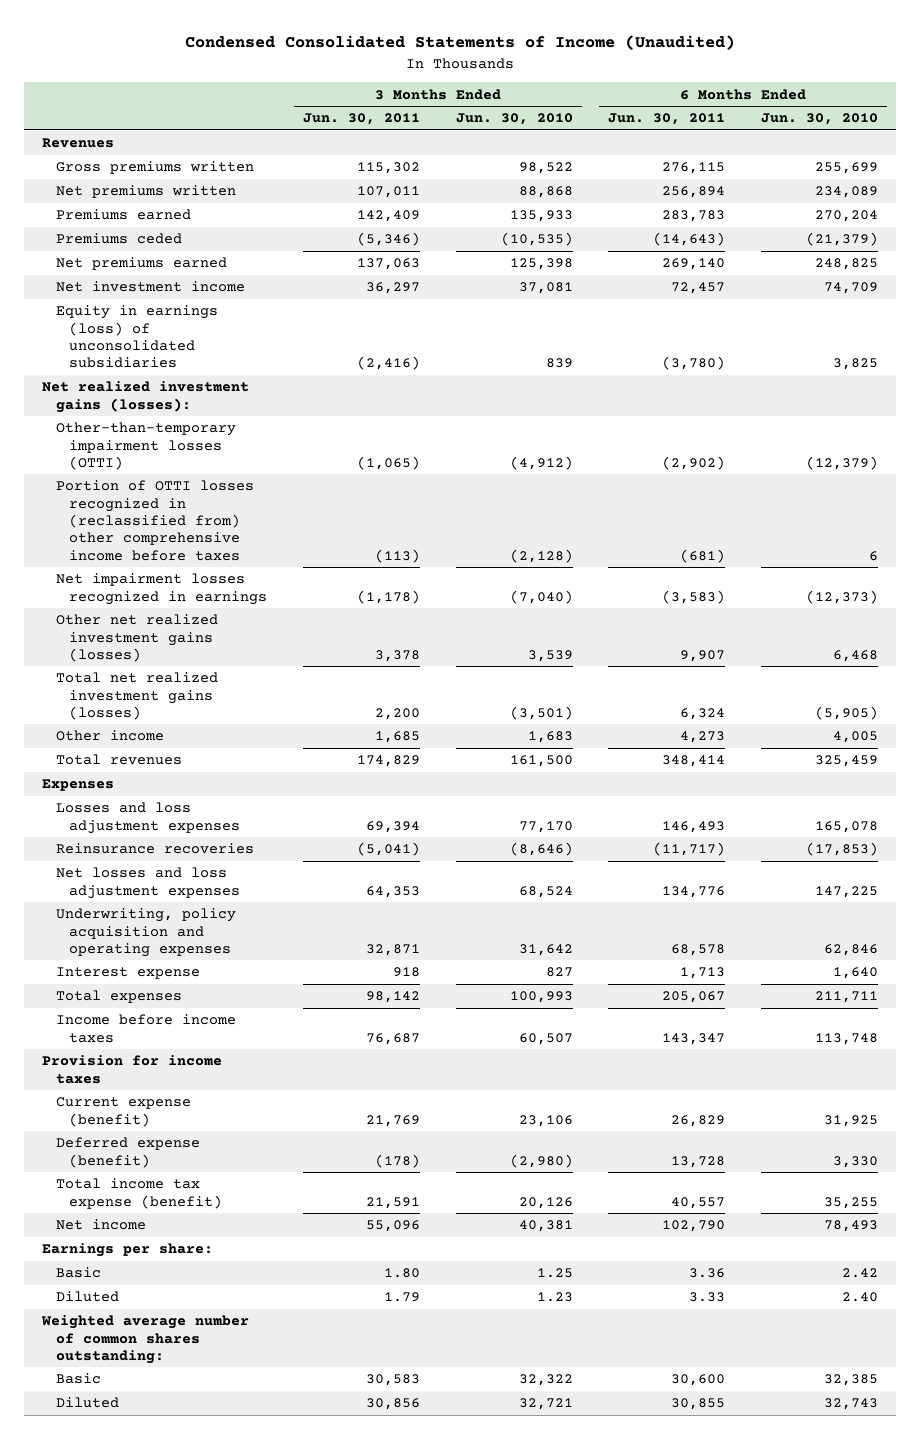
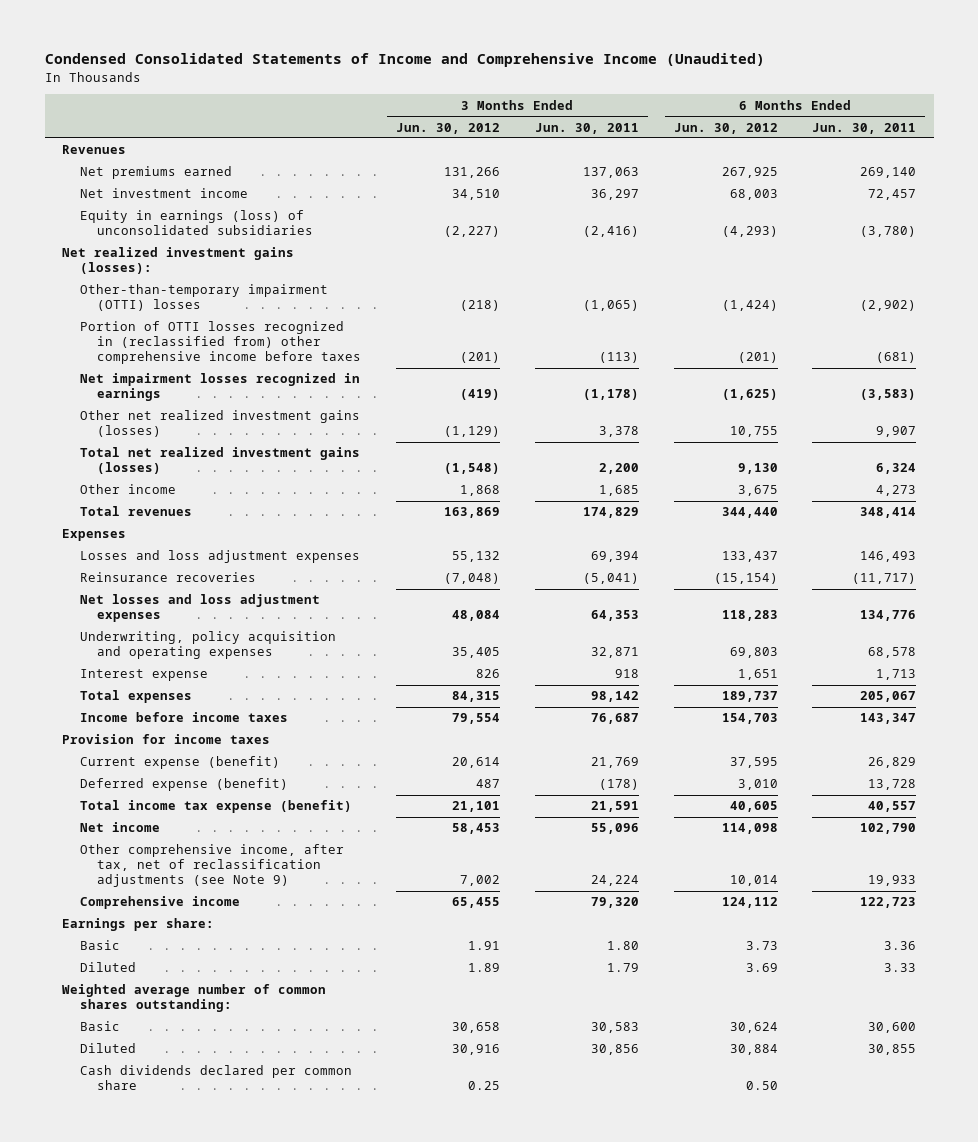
[185,35,736,51] Condensed Consolidated Statements of Income (Unaudited) -> [44,53,765,68] Condensed Consolidated Statements of Income and Comprehensive Income (Unaudited)
[455,113,573,126] Jun. 30, 2010 -> none
[761,113,879,126] Jun. 30, 2010 -> none
none -> [396,122,501,134] Jun. 30, 2012
none -> [673,122,778,134] Jun. 30, 2012
[55,161,254,175] Gross premiums written -> none
[55,185,236,199] Net premiums written -> none
[55,209,191,221] Premiums earned -> none
[55,233,182,245] Premiums ceded -> none
[55,422,236,471] Other-than-temporary impairment losses (OTTI) -> [79,284,328,312] Other-than-temporary impairment (OTTI) losses
none -> [79,844,344,888] Other comprehensive income, after tax, net of reclassification adjustments (see Note 9)
none -> [79,896,240,910] Comprehensive income
none -> [79,1065,352,1091] Cash dividends declared per common share

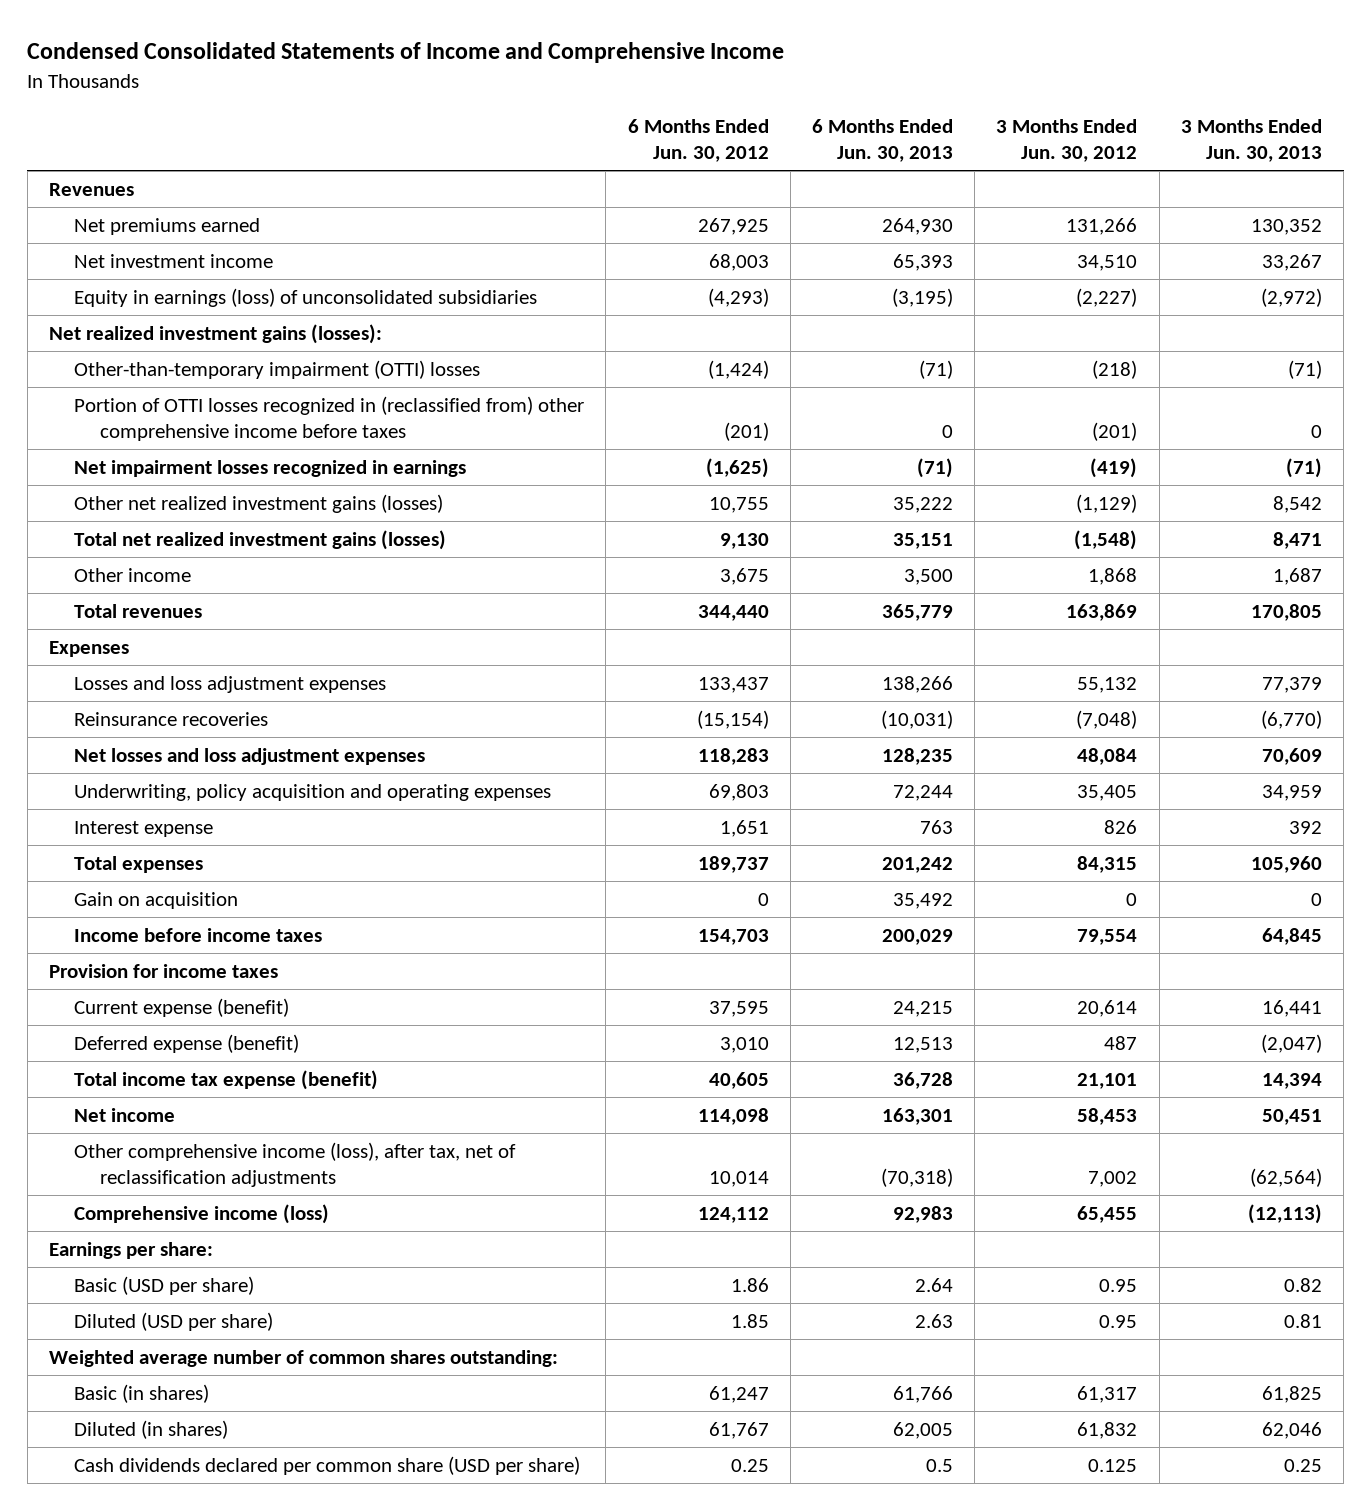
[44,53,765,68] Condensed Consolidated Statements of Income and Comprehensive Income (Unaudited) -> [27,42,785,64] Condensed Consolidated Statements of Income and Comprehensive Income
[534,122,639,134] Jun. 30, 2011 -> none
[812,122,917,134] Jun. 30, 2011 -> none
none -> [812,119,954,163] 6 Months Ended Jun. 30, 2013
none -> [1180,119,1322,163] 3 Months Ended Jun. 30, 2013
none -> [74,891,239,909] Gain on acquisition
[79,844,344,888] Other comprehensive income, after tax, net of reclassification adjustments (see Note 9) -> [74,1141,517,1187] Other comprehensive income (loss), after tax, net of reclassification adjustments
[79,896,240,910] Comprehensive income -> [74,1203,330,1224] Comprehensive income (loss)
[79,940,120,951] Basic -> [74,1275,255,1295] Basic (USD per share)
[468,941,501,951] 1.91 -> [1099,1278,1138,1292] 0.95
[745,941,778,951] 3.73 -> [730,1277,769,1292] 1.86
[79,962,136,973] Diluted -> [74,1311,274,1331] Diluted (USD per share)
[468,963,501,973] 1.89 -> [1099,1314,1138,1328] 0.95
[745,963,778,973] 3.69 -> [730,1313,769,1328] 1.85
[79,1021,120,1032] Basic -> [74,1383,210,1403] Basic (in shares)
[452,1022,501,1034] 30,658 -> [1077,1385,1138,1403] 61,317
[729,1022,778,1034] 30,624 -> [708,1385,769,1403] 61,247
[79,1043,136,1054] Diluted -> [74,1419,229,1439] Diluted (in shares)
[452,1044,501,1056] 30,916 -> [1077,1421,1138,1439] 61,832
[729,1044,778,1056] 30,884 -> [708,1421,769,1439] 61,767
[79,1065,352,1091] Cash dividends declared per common share -> [74,1455,581,1475] Cash dividends declared per common share (USD per share)
[468,1081,501,1091] 0.25 -> [1088,1458,1138,1472] 0.125
[745,1081,778,1091] 0.50 -> [730,1458,769,1472] 0.25

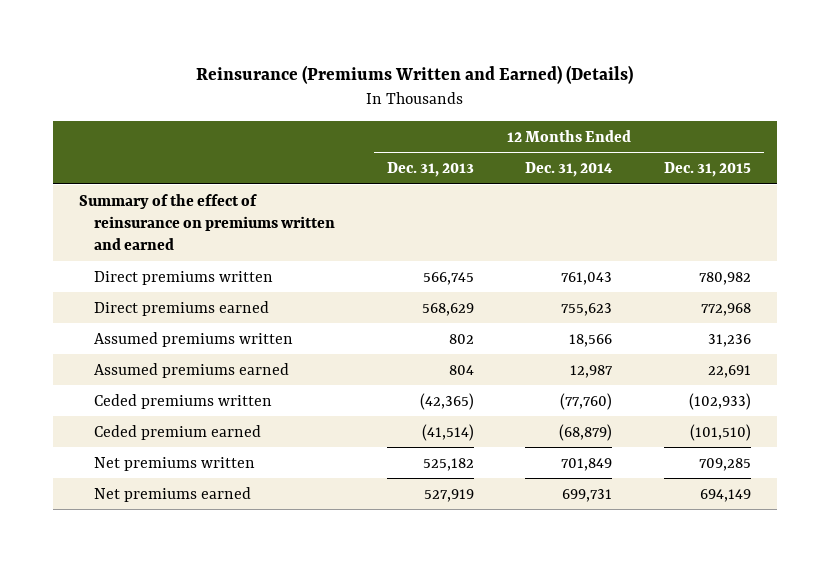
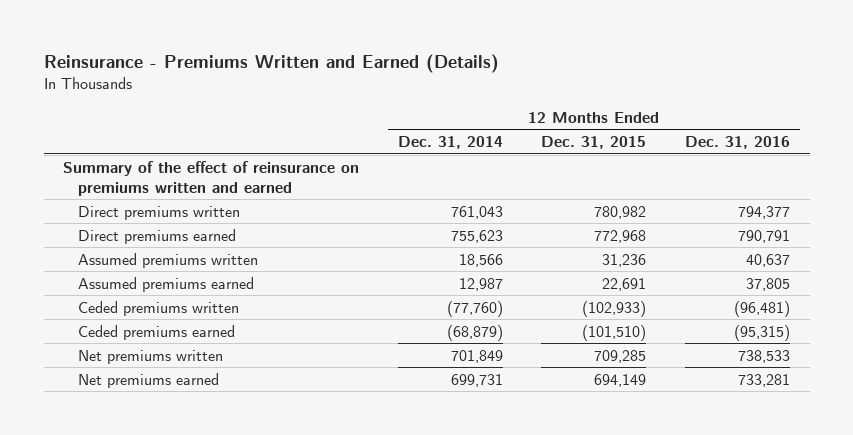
[195,65,633,85] Reinsurance (Premiums Written and Earned) (Details) -> [43,54,499,74] Reinsurance - Premiums Written and Earned (Details)
[386,162,474,178] Dec. 31, 2013 -> none
none -> [685,135,791,149] Dec. 31, 2016
[94,424,262,440] Ceded premium earned -> [77,324,235,340] Ceded premiums earned

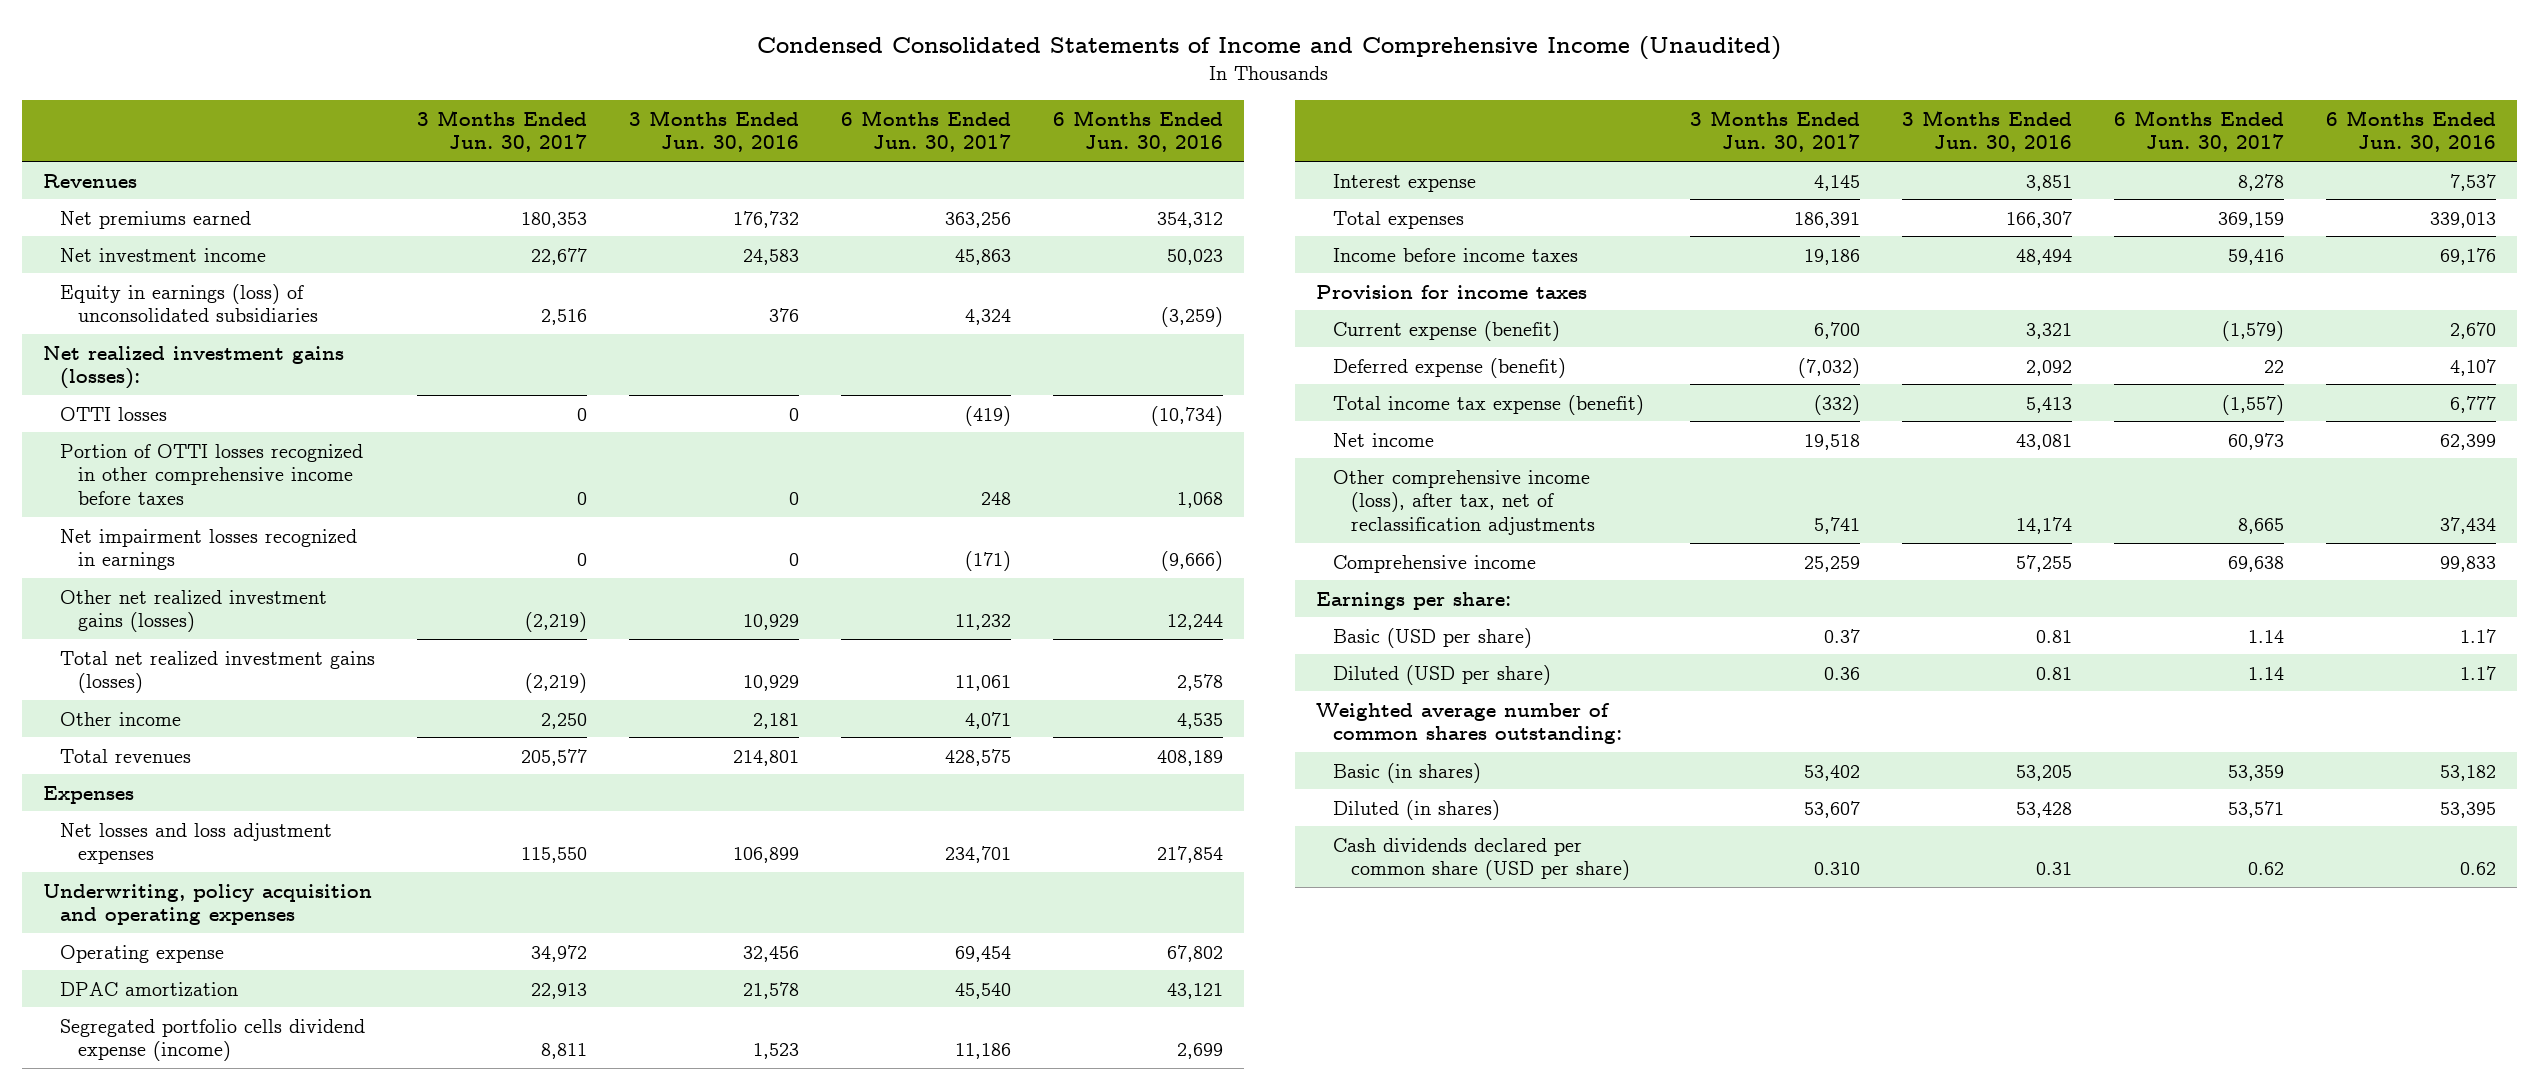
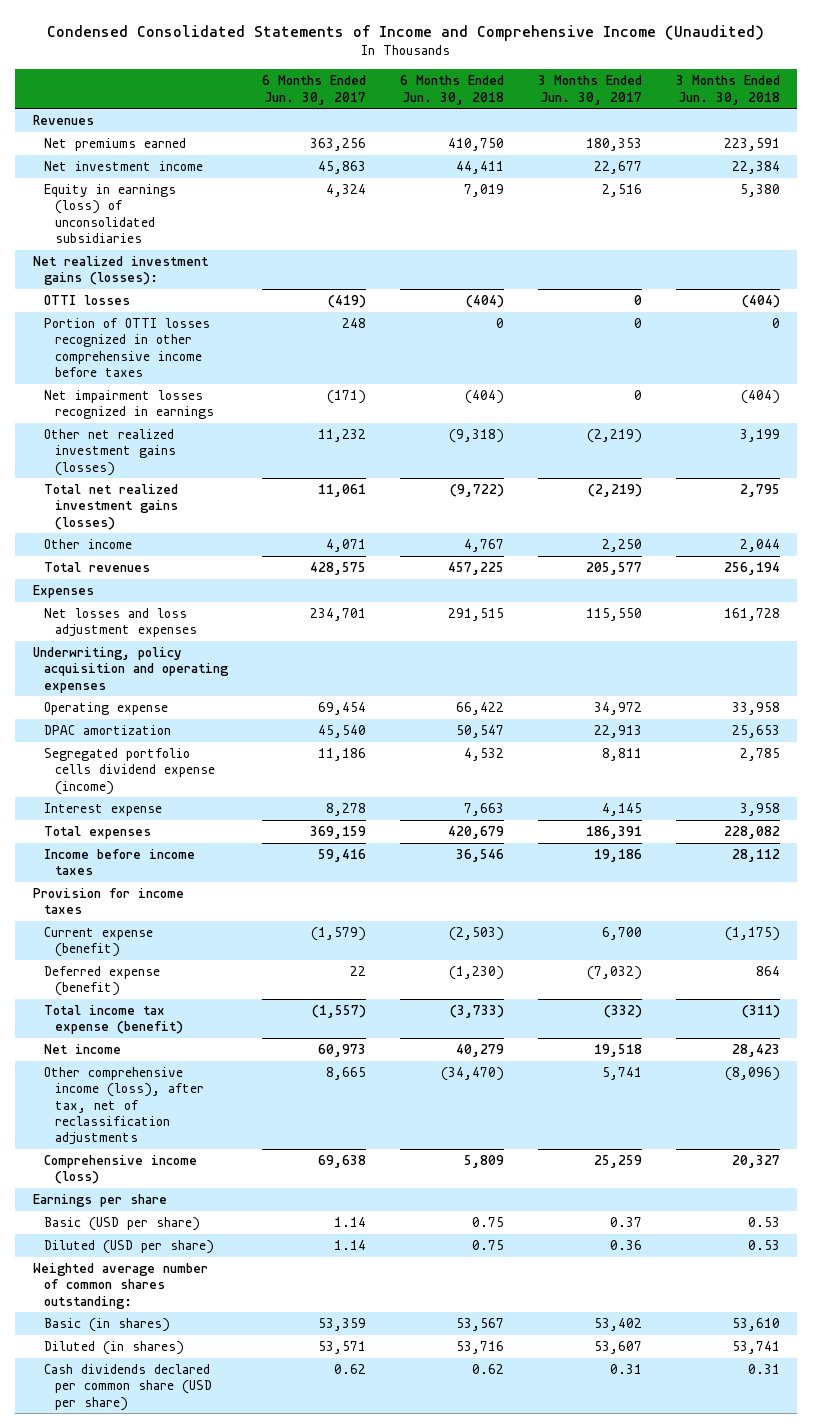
[629,109,800,153] 3 Months Ended Jun. 30, 2016 -> none
[1053,109,1224,153] 6 Months Ended Jun. 30, 2016 -> none
none -> [400,75,505,105] 6 Months Ended Jun. 30, 2018
none -> [676,75,781,105] 3 Months Ended Jun. 30, 2018
[1333,554,1537,573] Comprehensive income -> [43,1155,197,1185] Comprehensive income (loss)
[1315,591,1511,610] Earnings per share: -> [32,1194,167,1208] Earnings per share
[1814,862,1861,876] 0.310 -> [610,1364,643,1375] 0.31

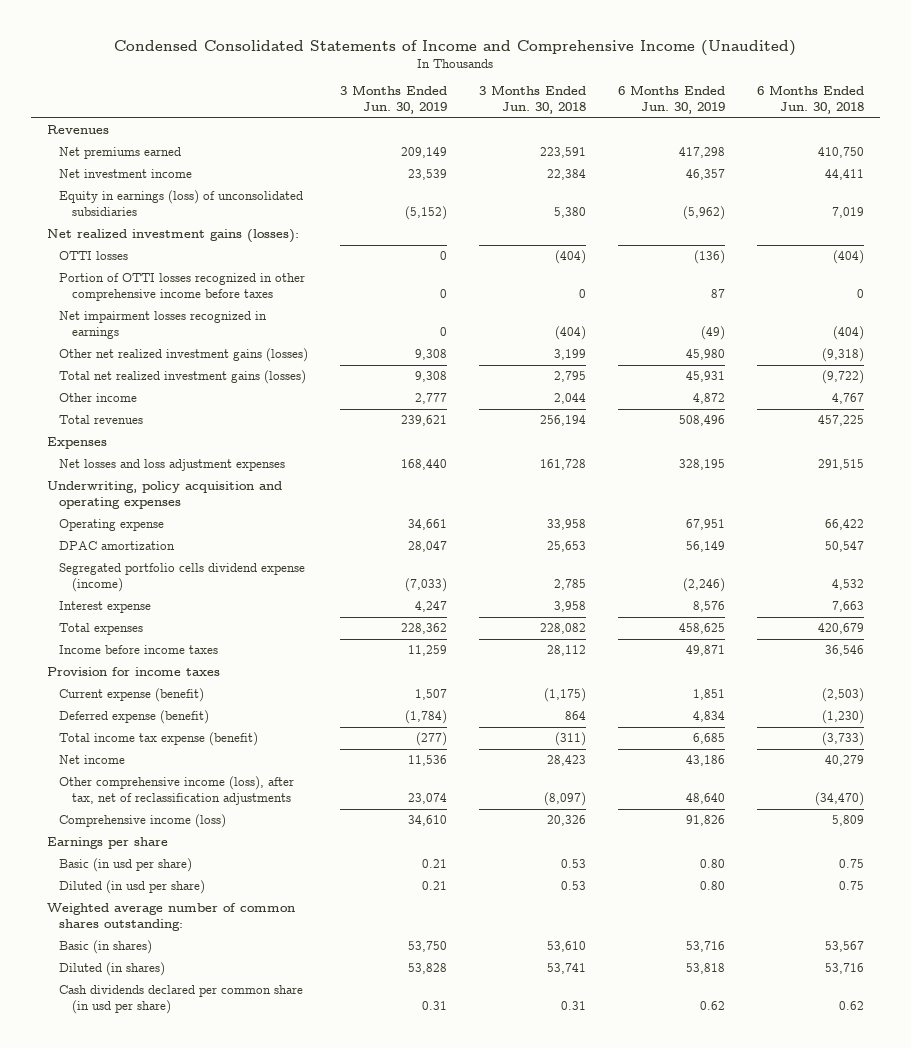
[261,75,366,105] 6 Months Ended Jun. 30, 2017 -> none
[538,75,643,105] 3 Months Ended Jun. 30, 2017 -> none
none -> [340,85,448,115] 3 Months Ended Jun. 30, 2019
none -> [617,85,725,115] 6 Months Ended Jun. 30, 2019
[725,1067,781,1082] (8,096) -> [544,792,587,807] (8,097)
[732,1155,781,1169] 20,327 -> [547,815,587,827] 20,326
[43,1217,200,1232] Basic (USD per share) -> [59,858,193,873] Basic (in usd per share)
[43,1240,214,1255] Diluted (USD per share) -> [59,880,206,895] Diluted (in usd per share)
[43,1364,213,1411] Cash dividends declared per common share (USD per share) -> [59,985,304,1015] Cash dividends declared per common share (in usd per share)

